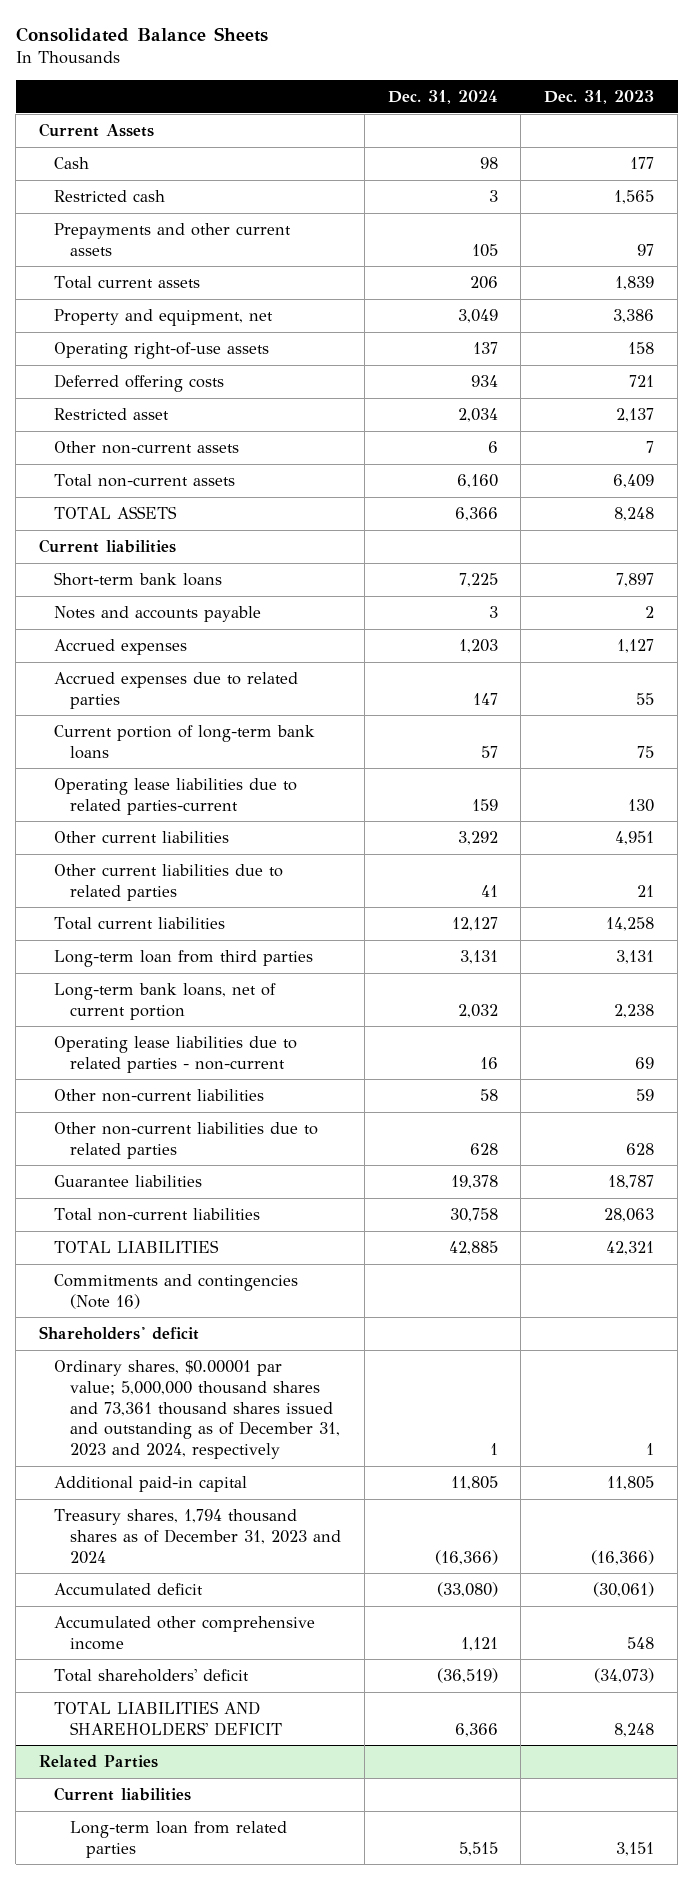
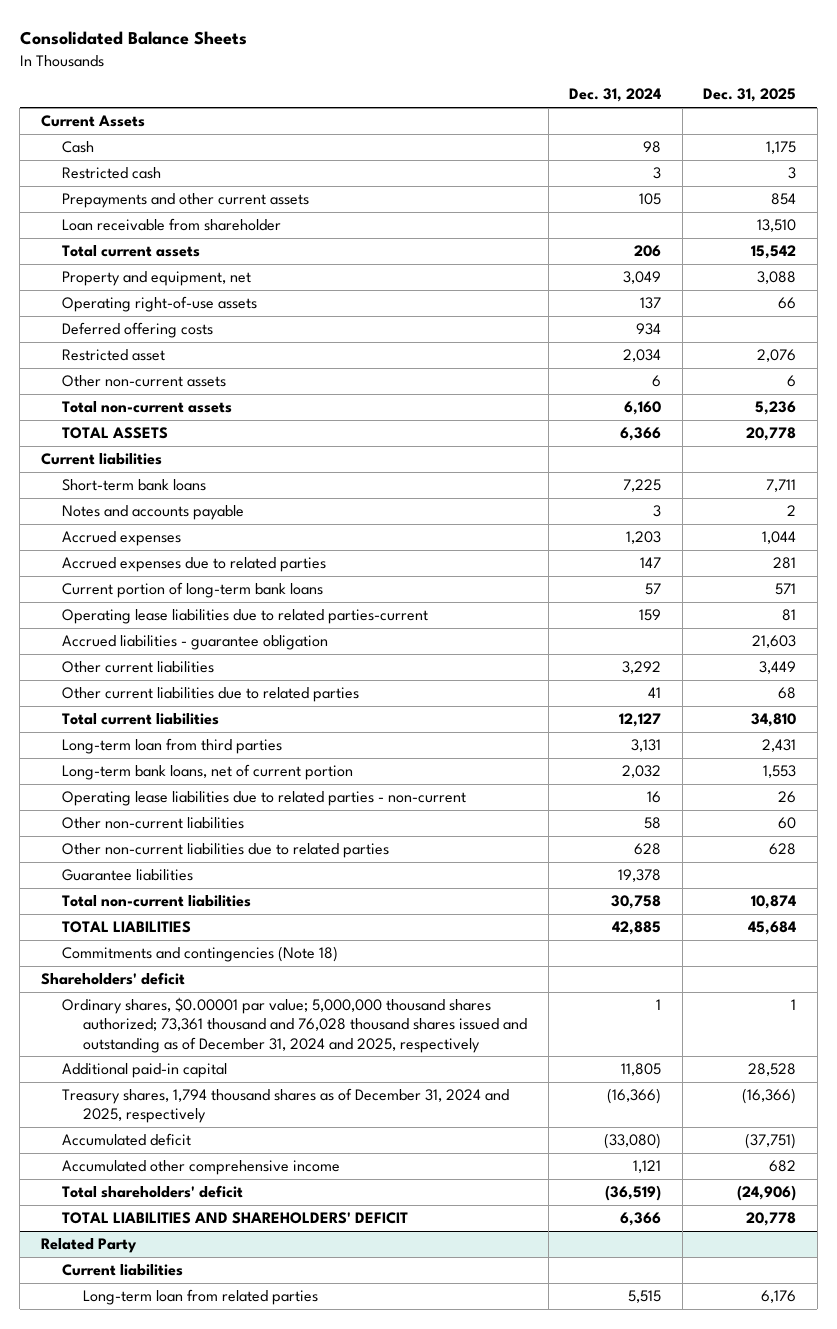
[544,89,655,104] Dec. 31, 2023 -> none
none -> [703,88,797,103] Dec. 31, 2025
none -> [62,218,282,232] Loan receivable from shareholder
none -> [62,635,329,651] Accrued liabilities - guarantee obligation
[54,1274,299,1309] Commitments and contingencies (Note 16) -> [62,946,339,963] Commitments and contingencies (Note 18)
[54,1360,340,1460] Ordinary shares, $0.00001 par value; 5,000,000 thousand shares and 73,361 thousand shares issued and outstanding as of December 31, 2023 and 2024, respectively -> [62,997,528,1053] Ordinary shares, $0.00001 par value; 5,000,000 thousand shares authorized; 73,361 thousand and 76,028 thousand shares issued and outstanding as of December 31, 2024 and 2025, respectively
[54,1509,341,1564] Treasury shares, 1,794 thousand shares as of December 31, 2023 and 2024 -> [62,1088,510,1124] Treasury shares, 1,794 thousand shares as of December 31, 2024 and 2025, respectively
[38,1755,158,1769] Related Parties -> [41,1238,138,1254] Related Party

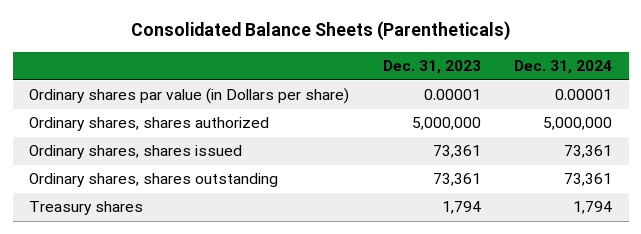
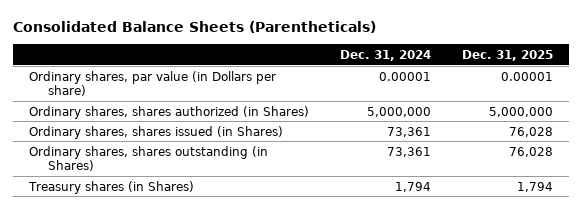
[382,60,481,75] Dec. 31, 2023 -> none
none -> [462,49,554,61] Dec. 31, 2025
[29,88,350,105] Ordinary shares par value (in Dollars per share) -> [28,70,276,97] Ordinary shares, par value (in Dollars per share)
[29,117,270,132] Ordinary shares, shares authorized -> [28,105,309,119] Ordinary shares, shares authorized (in Shares)
[29,145,243,160] Ordinary shares, shares issued -> [28,125,283,139] Ordinary shares, shares issued (in Shares)
[29,173,279,188] Ordinary shares, shares outstanding -> [28,145,268,172] Ordinary shares, shares outstanding (in Shares)
[29,201,144,216] Treasury shares -> [27,180,194,194] Treasury shares (in Shares)

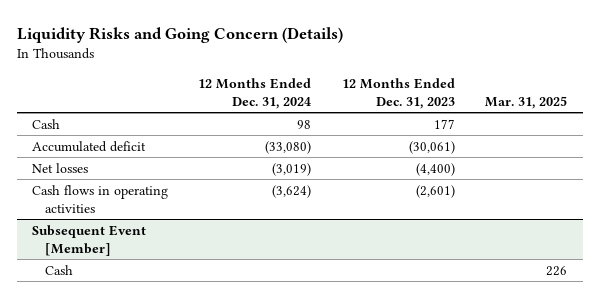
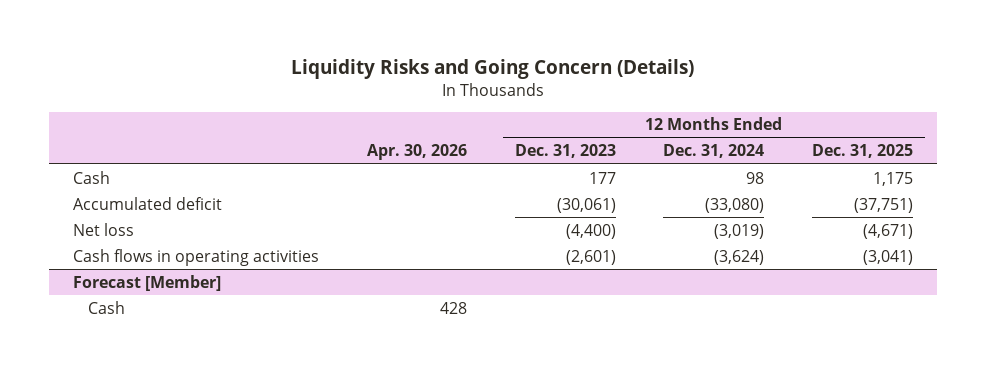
[485,95,568,109] Mar. 31, 2025 -> none
none -> [366,144,467,161] Apr. 30, 2026
none -> [812,144,914,159] Dec. 31, 2025
[31,162,88,173] Net losses -> [73,222,135,236] Net loss
[31,224,146,256] Subsequent Event [Member] -> none
none -> [73,274,222,291] Forecast [Member]

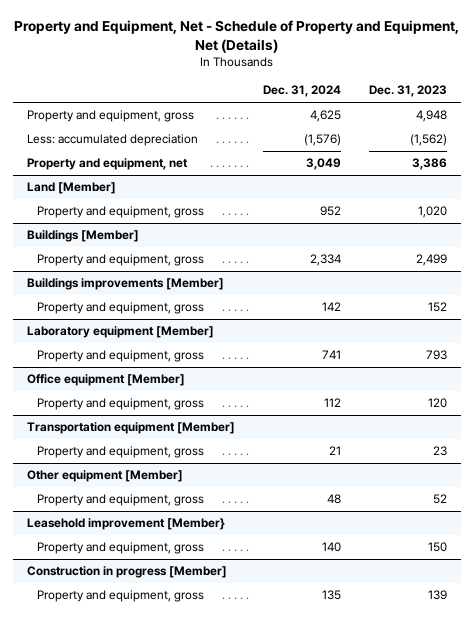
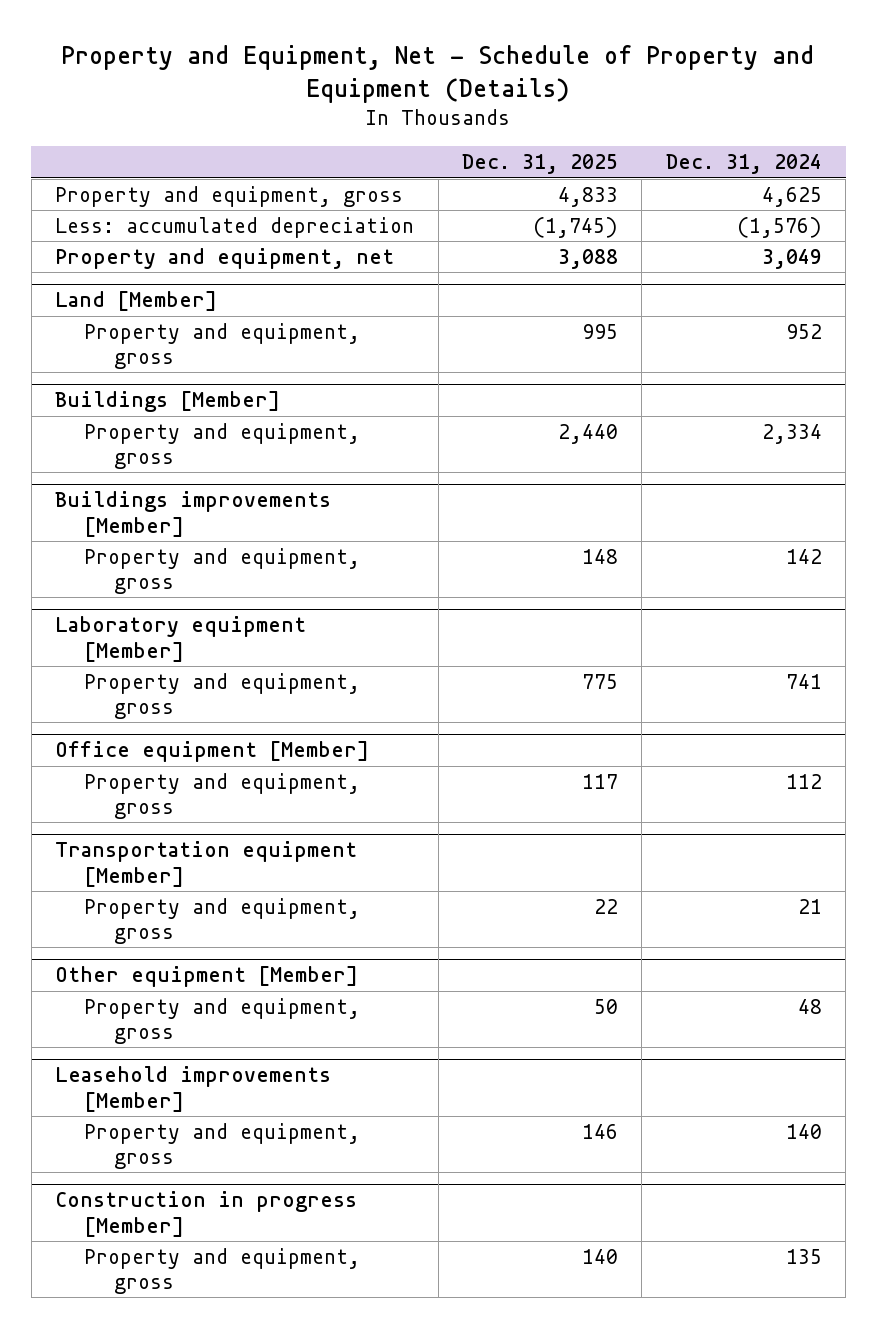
[13,20,459,53] Property and Equipment, Net - Schedule of Property and Equipment, Net (Details) -> [61,44,815,103] Property and Equipment, Net - Schedule of Property and Equipment (Details)
[368,85,447,98] Dec. 31, 2023 -> none
none -> [461,154,618,175] Dec. 31, 2025
[26,518,225,531] Leasehold improvement [Member} -> [55,1066,332,1112] Leasehold improvements [Member]

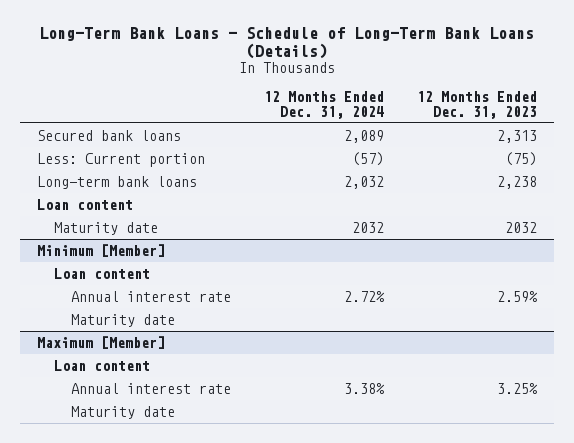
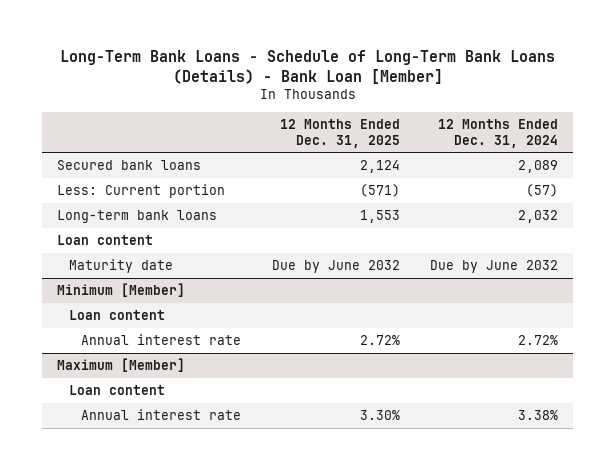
[39,26,535,60] Long-Term Bank Loans - Schedule of Long-Term Bank Loans (Details) -> [59,49,555,84] Long-Term Bank Loans - Schedule of Long-Term Bank Loans (Details) - Bank Loan [Member]
[417,91,538,119] 12 Months Ended Dec. 31, 2023 -> none
none -> [279,119,400,148] 12 Months Ended Dec. 31, 2025
[352,222,385,234] 2032 -> [430,260,559,274] Due by June 2032
[70,314,175,328] Maturity date -> none
[70,406,175,420] Maturity date -> none

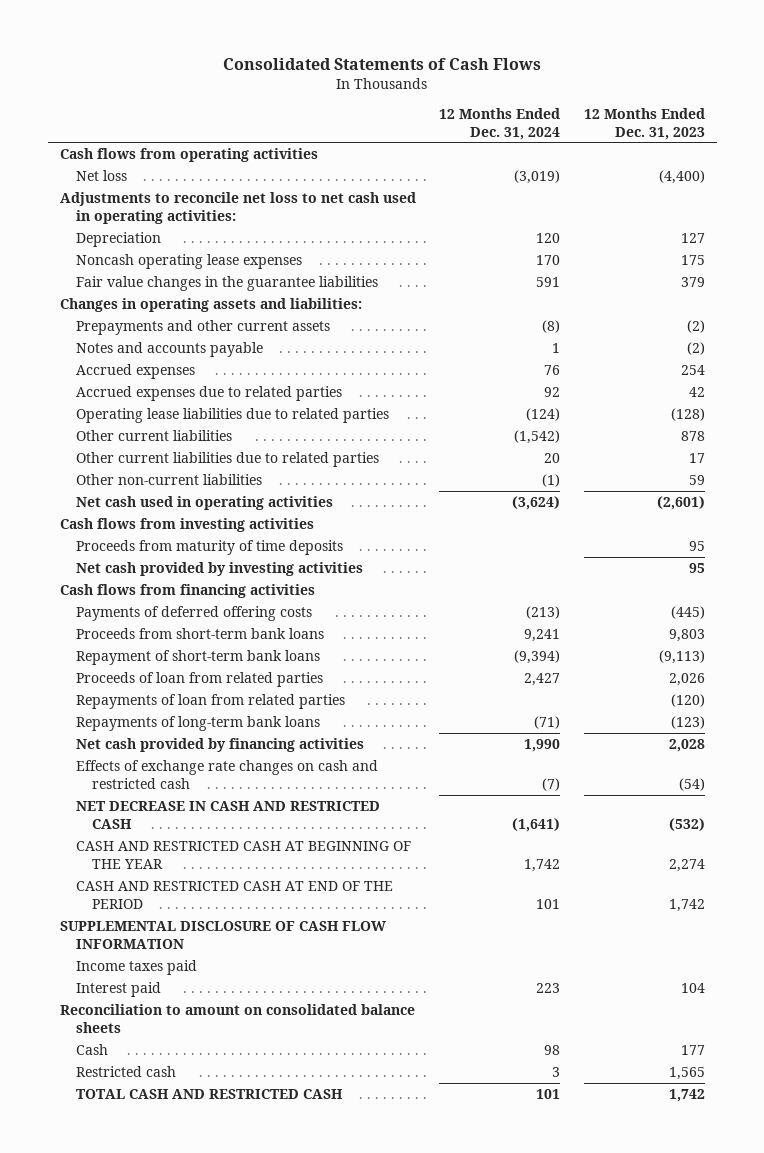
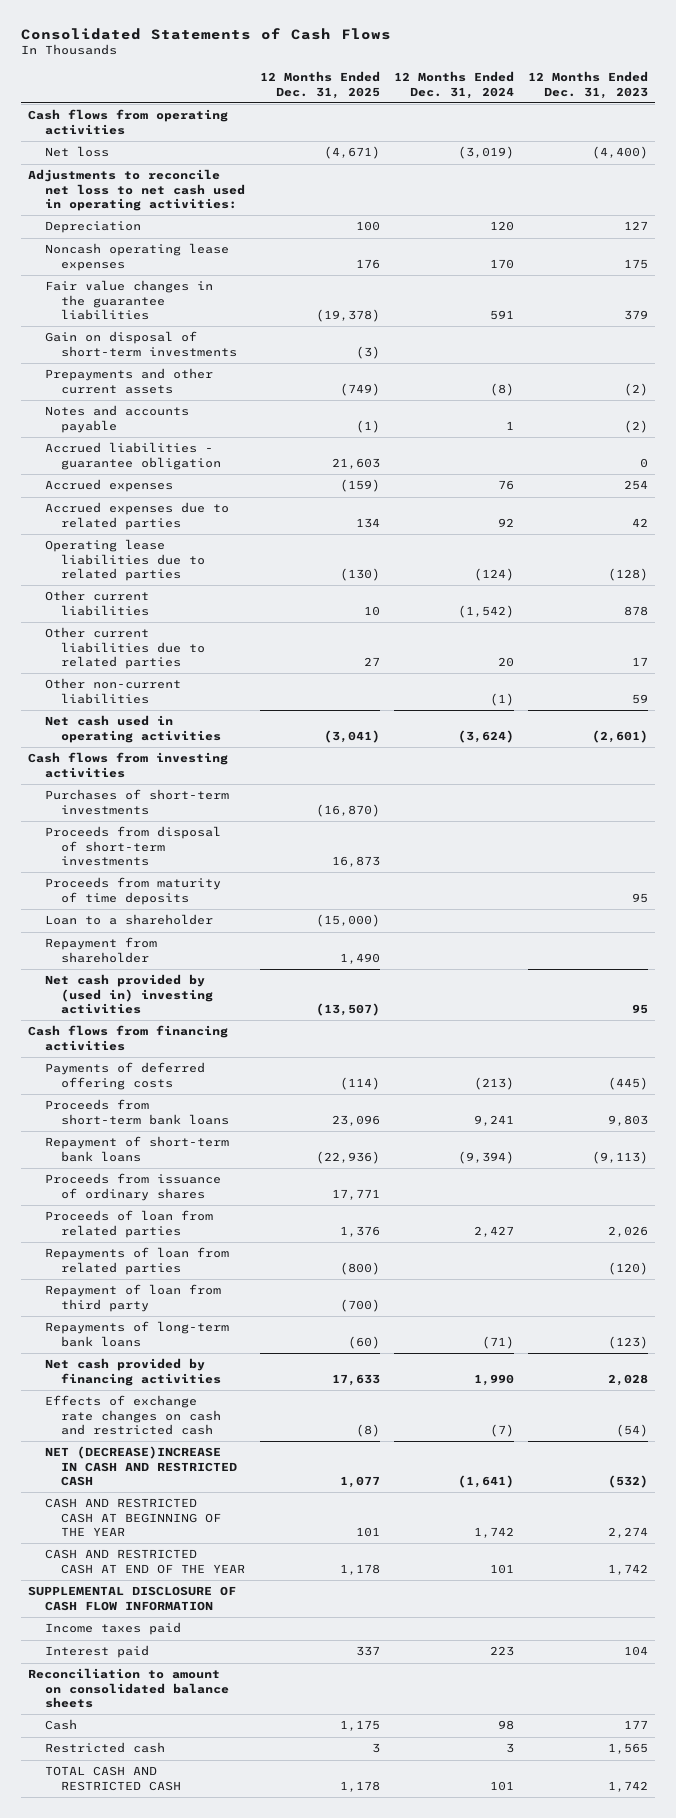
none -> [259,71,380,99] 12 Months Ended Dec. 31, 2025
[59,297,362,312] Changes in operating assets and liabilities: -> none
none -> [44,331,238,357] Gain on disposal of short-term investments
none -> [44,442,222,470] Accrued liabilities - guarantee obligation
none -> [44,789,229,815] Purchases of short-term investments
none -> [44,826,221,867] Proceeds from disposal of short-term investments
none -> [44,914,213,926] Loan to a shareholder
none -> [44,937,157,963] Repayment from shareholder
[75,561,363,576] Net cash provided by investing activities -> [44,974,214,1015] Net cash provided by (used in) investing activities
none -> [44,1173,221,1201] Proceeds from issuance of ordinary shares
none -> [44,1284,221,1312] Repayment of loan from third party
[75,800,380,829] NET DECREASE IN CASH AND RESTRICTED CASH -> [44,1446,238,1487] NET (DECREASE)INCREASE IN CASH AND RESTRICTED CASH
[75,880,393,909] CASH AND RESTRICTED CASH AT END OF THE PERIOD -> [44,1549,246,1574] CASH AND RESTRICTED CASH AT END OF THE YEAR

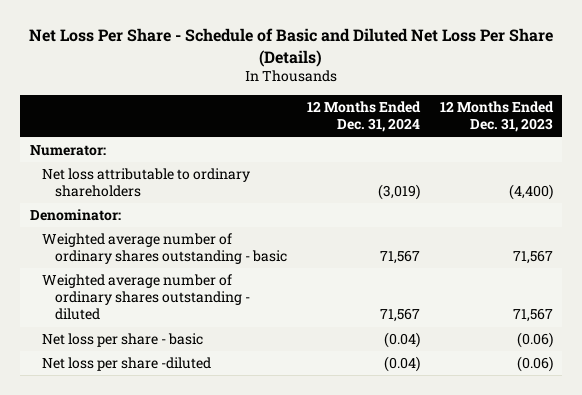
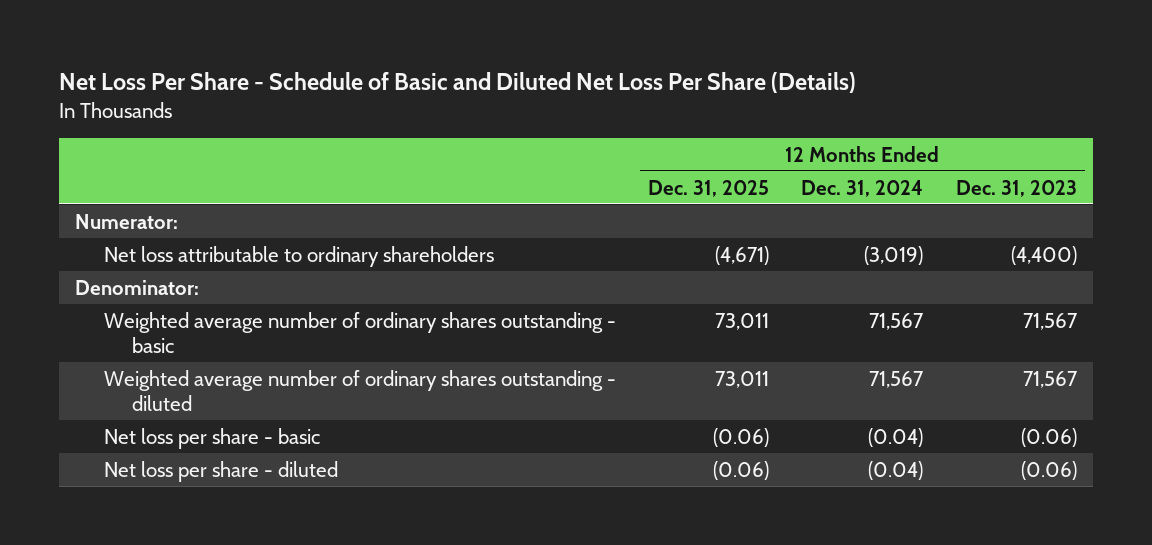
none -> [647,179,769,197] Dec. 31, 2025
[42,357,212,372] Net loss per share -diluted -> [103,460,338,482] Net loss per share - diluted

